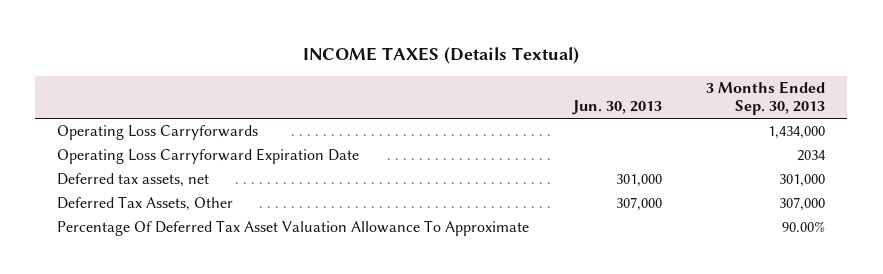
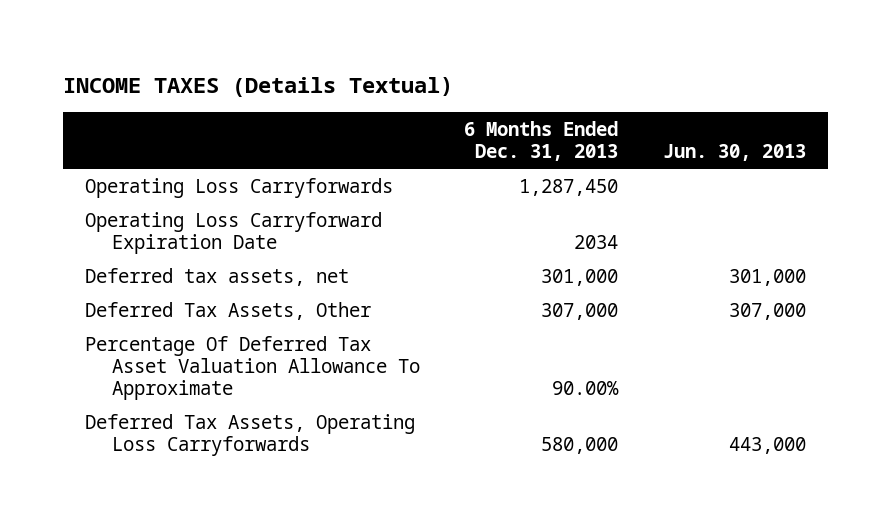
[706,80,826,116] 3 Months Ended Sep. 30, 2013 -> none
none -> [464,120,619,162] 6 Months Ended Dec. 31, 2013
none -> [85,413,416,457] Deferred Tax Assets, Operating Loss Carryforwards

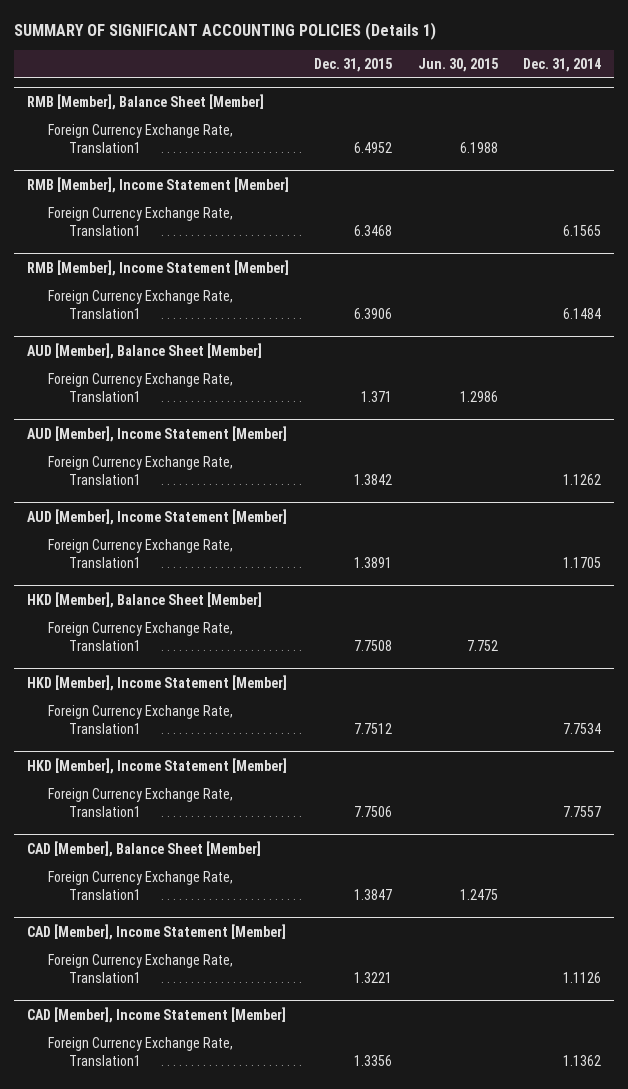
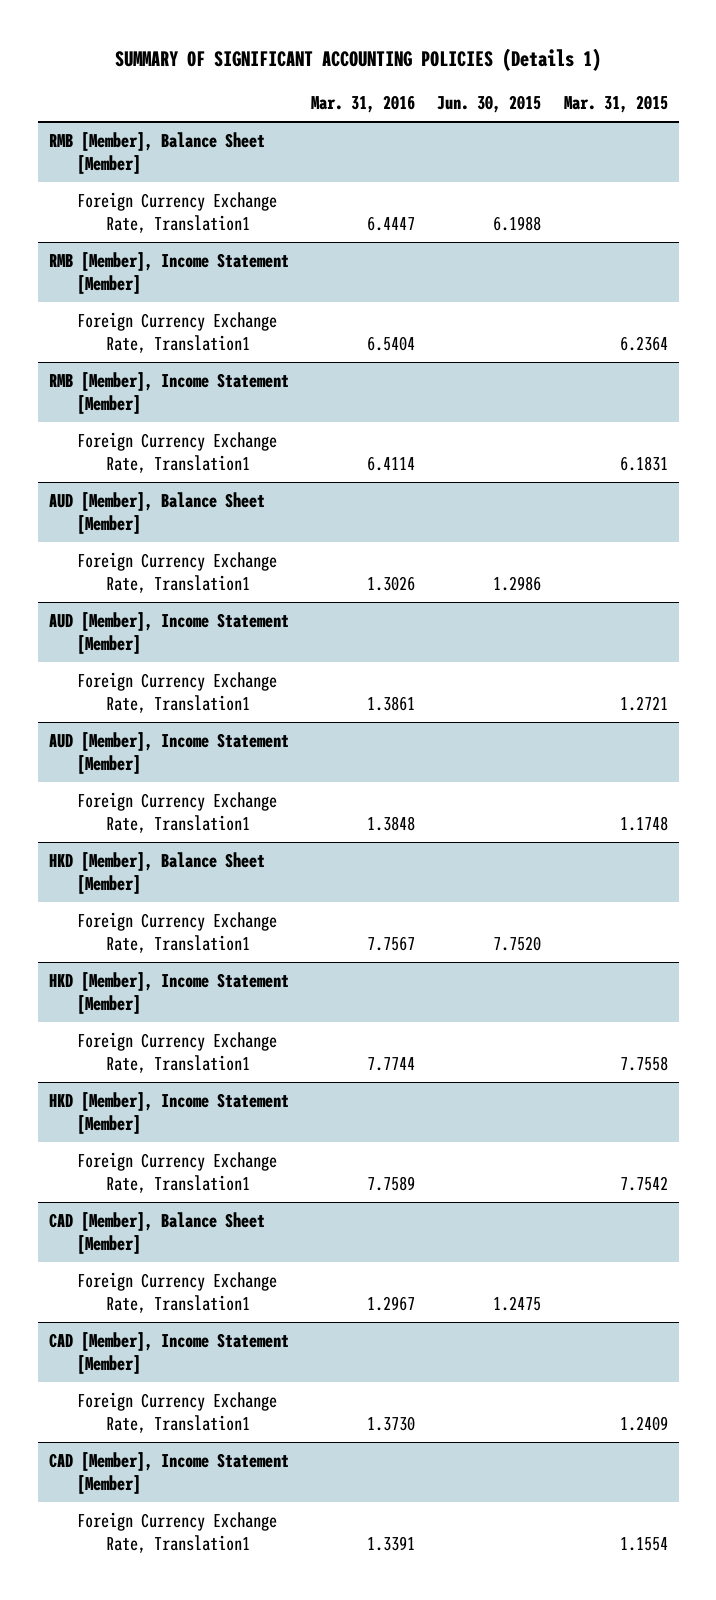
[314,57,393,72] Dec. 31, 2015 -> none
[523,57,602,72] Dec. 31, 2014 -> none
none -> [311,95,416,114] Mar. 31, 2016
none -> [563,95,668,114] Mar. 31, 2015
[466,639,498,651] 7.752 -> [493,935,542,951] 7.7520

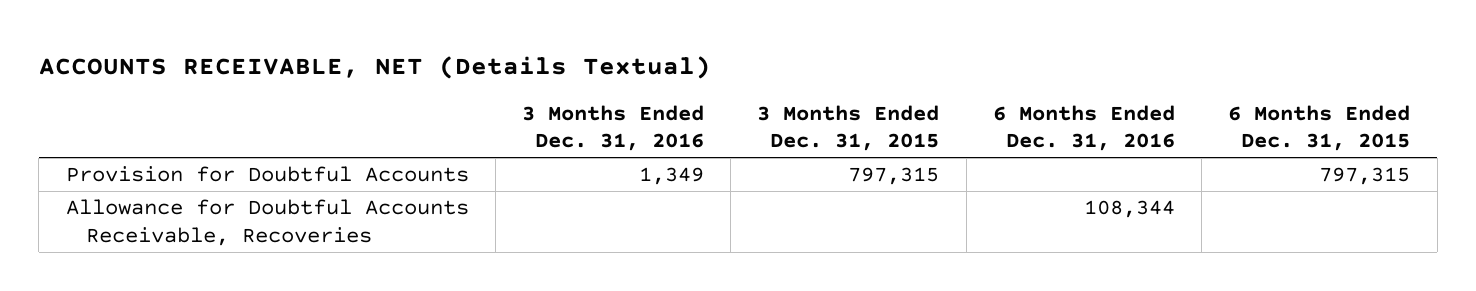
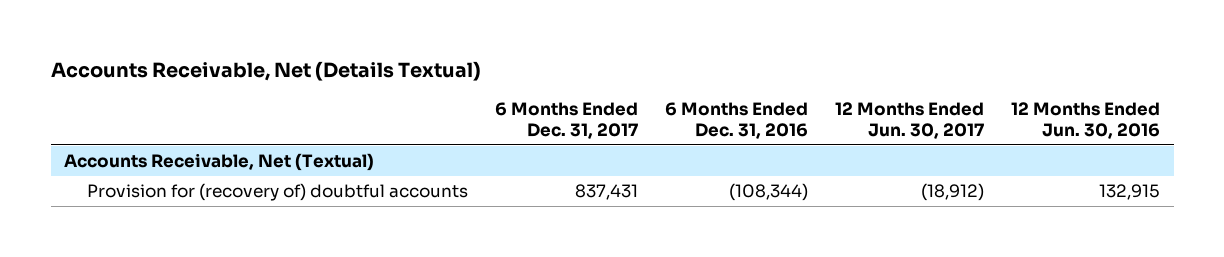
[38,55,711,79] ACCOUNTS RECEIVABLE, NET (Details Textual) -> [50,61,481,82] Accounts Receivable, Net (Details Textual)
[522,104,705,152] 3 Months Ended Dec. 31, 2016 -> none
[757,104,940,152] 3 Months Ended Dec. 31, 2015 -> none
[1228,104,1411,152] 6 Months Ended Dec. 31, 2015 -> none
none -> [495,102,639,139] 6 Months Ended Dec. 31, 2017
none -> [835,102,985,139] 12 Months Ended Jun. 30, 2017
none -> [1011,102,1161,139] 12 Months Ended Jun. 30, 2016
[65,166,469,183] Provision for Doubtful Accounts -> none
none -> [64,152,375,171] Accounts Receivable, Net (Textual)
[65,199,469,247] Allowance for Doubtful Accounts Receivable, Recoveries -> [87,182,469,201] Provision for (recovery of) doubtful accounts
[1083,200,1175,219] 108,344 -> [729,182,809,201] (108,344)

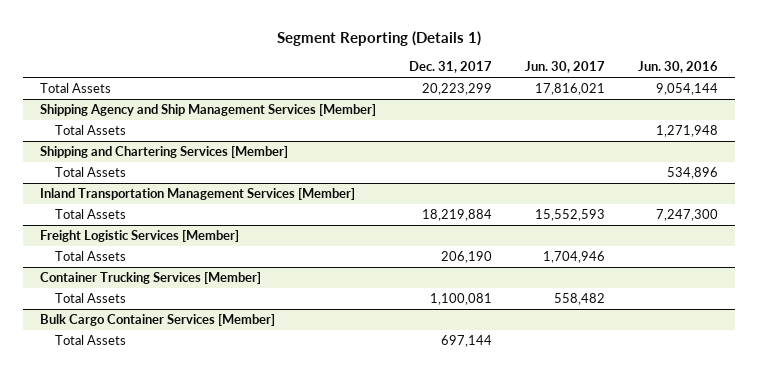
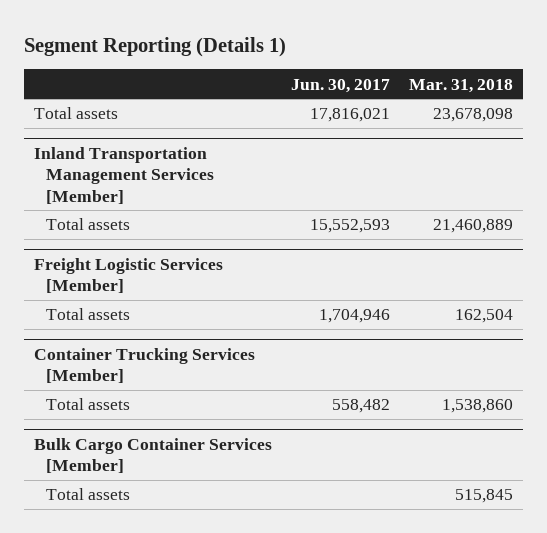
[408,61,492,74] Dec. 31, 2017 -> none
[638,61,719,74] Jun. 30, 2016 -> none
none -> [408,78,513,93] Mar. 31, 2018
[39,104,376,117] Shipping Agency and Ship Management Services [Member] -> none
[55,125,127,136] Total Assets -> none
[39,146,288,159] Shipping and Chartering Services [Member] -> none
[55,167,127,178] Total Assets -> none
[39,83,111,94] Total Assets -> [33,107,118,120] Total assets
[55,209,127,220] Total Assets -> [46,218,131,231] Total assets
[55,251,127,262] Total Assets -> [46,308,131,321] Total assets
[55,293,127,304] Total Assets -> [46,398,131,411] Total assets
[55,335,127,346] Total Assets -> [46,488,131,501] Total assets

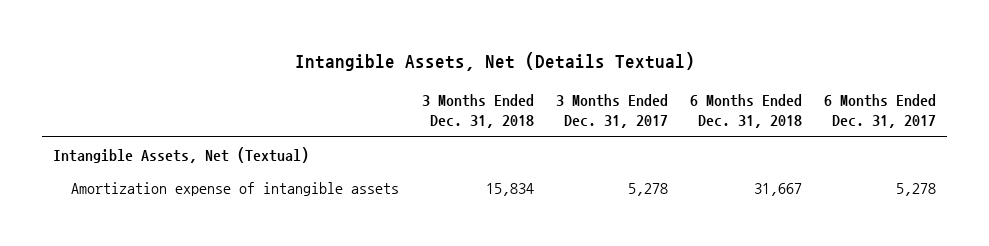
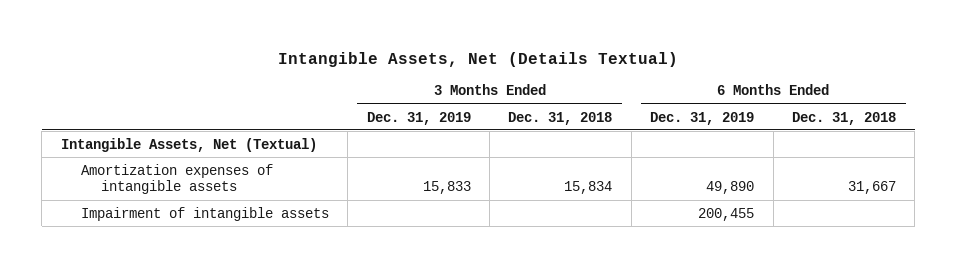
[555,93,668,129] 3 Months Ended Dec. 31, 2017 -> none
[823,93,936,129] 6 Months Ended Dec. 31, 2017 -> none
none -> [366,111,471,125] Dec. 31, 2019
none -> [650,111,755,125] Dec. 31, 2019
[71,181,400,196] Amortization expense of intangible assets -> [80,163,273,195] Amortization expenses of intangible assets
none -> [80,206,329,221] Impairment of intangible assets

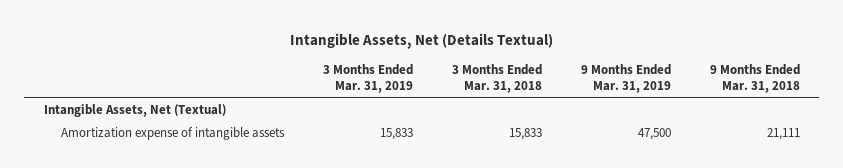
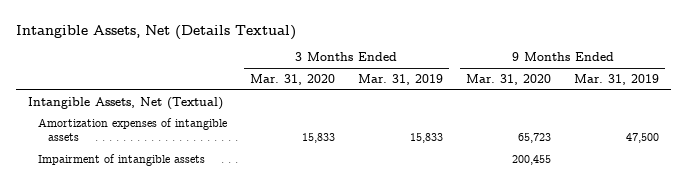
[452,63,543,94] 3 Months Ended Mar. 31, 2018 -> none
[709,63,800,94] 9 Months Ended Mar. 31, 2018 -> none
none -> [249,73,335,85] Mar. 31, 2020
none -> [466,73,552,85] Mar. 31, 2020
[61,126,286,140] Amortization expense of intangible assets -> [37,117,227,142] Amortization expenses of intangible assets
none -> [37,153,205,166] Impairment of intangible assets

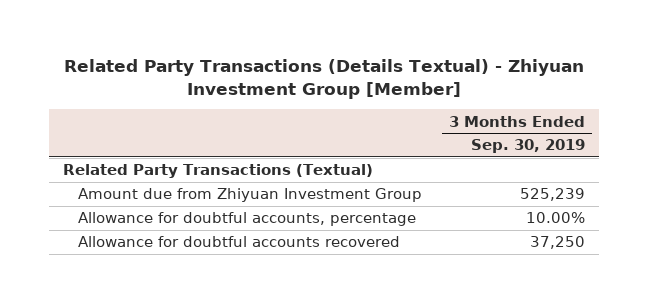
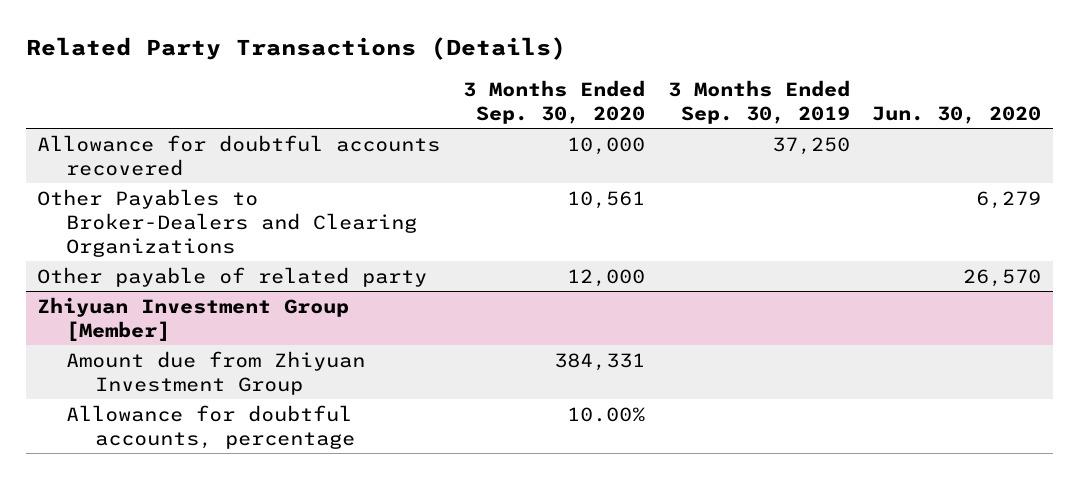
[63,58,584,99] Related Party Transactions (Details Textual) - Zhiyuan Investment Group [Member] -> [25,37,566,61] Related Party Transactions (Details)
none -> [462,79,645,124] 3 Months Ended Sep. 30, 2020
none -> [872,105,1042,124] Jun. 30, 2020
[62,164,373,179] Related Party Transactions (Textual) -> none
[77,188,422,203] Amount due from Zhiyuan Investment Group -> none
[77,212,416,227] Allowance for doubtful accounts, percentage -> none
none -> [37,188,418,257] Other Payables to Broker-Dealers and Clearing Organizations
none -> [37,266,428,287] Other payable of related party
none -> [37,296,350,341] Zhiyuan Investment Group [Member]
none -> [66,350,366,395] Amount due from Zhiyuan Investment Group
none -> [66,404,356,449] Allowance for doubtful accounts, percentage

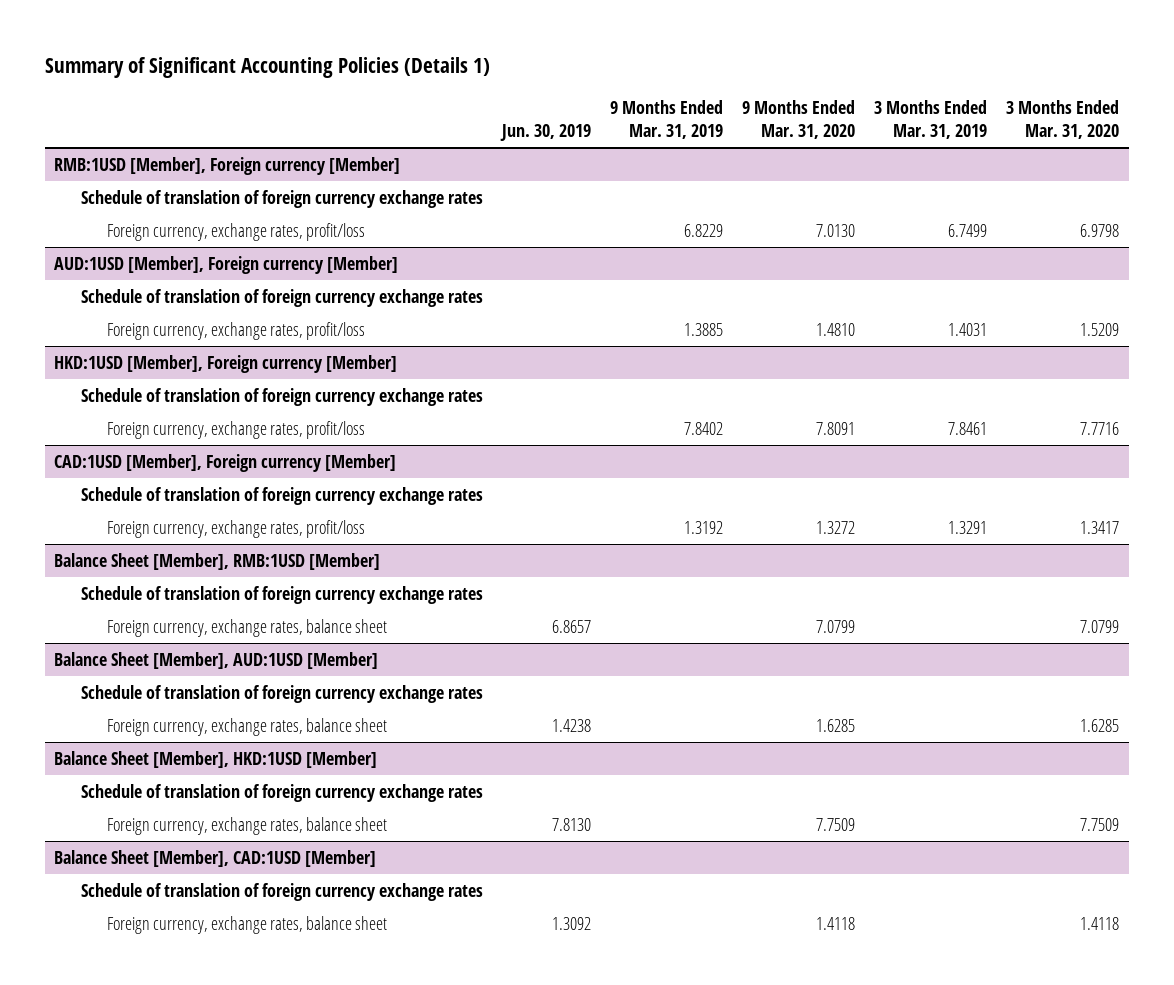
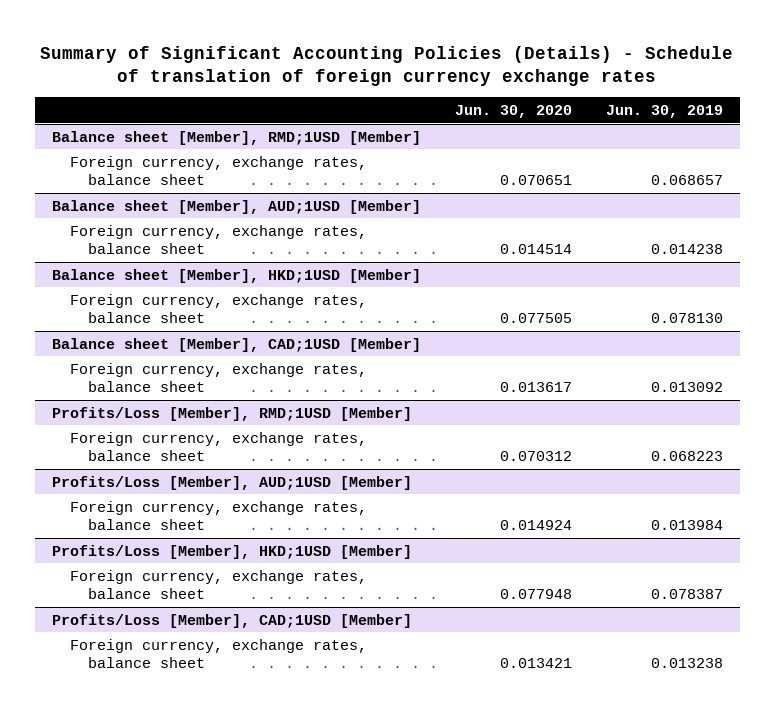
[44,56,490,78] Summary of Significant Accounting Policies (Details 1) -> [40,45,734,87] Summary of Significant Accounting Policies (Details) - Schedule of translation of foreign currency exchange rates
[609,100,723,140] 9 Months Ended Mar. 31, 2019 -> none
[742,100,856,140] 9 Months Ended Mar. 31, 2020 -> none
[874,100,988,140] 3 Months Ended Mar. 31, 2019 -> none
[1006,100,1120,140] 3 Months Ended Mar. 31, 2020 -> none
none -> [454,105,572,119] Jun. 30, 2020
[54,157,401,176] RMB:1USD [Member], Foreign currency [Member] -> none
[80,190,483,209] Schedule of translation of foreign currency exchange rates -> none
[107,223,366,242] Foreign currency, exchange rates, profit/loss -> none
[54,256,399,275] AUD:1USD [Member], Foreign currency [Member] -> none
[80,289,483,308] Schedule of translation of foreign currency exchange rates -> none
[107,322,366,341] Foreign currency, exchange rates, profit/loss -> none
[54,355,398,374] HKD:1USD [Member], Foreign currency [Member] -> none
[80,388,483,407] Schedule of translation of foreign currency exchange rates -> none
[107,421,366,440] Foreign currency, exchange rates, profit/loss -> none
[54,454,397,473] CAD:1USD [Member], Foreign currency [Member] -> none
[80,487,483,506] Schedule of translation of foreign currency exchange rates -> none
[107,520,366,539] Foreign currency, exchange rates, profit/loss -> none
[80,586,483,605] Schedule of translation of foreign currency exchange rates -> none
[80,685,483,704] Schedule of translation of foreign currency exchange rates -> none
[80,784,483,803] Schedule of translation of foreign currency exchange rates -> none
[80,883,483,902] Schedule of translation of foreign currency exchange rates -> none
[54,553,381,571] Balance Sheet [Member], RMB:1USD [Member] -> [52,130,422,145] Balance sheet [Member], RMD;1USD [Member]
[551,620,591,634] 6.8657 -> [650,174,723,185] 0.068657
[54,652,379,670] Balance Sheet [Member], AUD:1USD [Member] -> [52,199,422,214] Balance sheet [Member], AUD;1USD [Member]
[551,719,591,733] 1.4238 -> [650,243,723,254] 0.014238
[54,751,378,769] Balance Sheet [Member], HKD:1USD [Member] -> [52,268,422,283] Balance sheet [Member], HKD;1USD [Member]
[551,818,591,832] 7.8130 -> [650,312,723,323] 0.078130
[54,850,377,868] Balance Sheet [Member], CAD:1USD [Member] -> [52,337,422,352] Balance sheet [Member], CAD;1USD [Member]
[551,917,591,931] 1.3092 -> [650,381,723,392] 0.013092
none -> [52,406,413,421] Profits/Loss [Member], RMD;1USD [Member]
none -> [70,431,368,461] Foreign currency, exchange rates, balance sheet
none -> [52,475,413,490] Profits/Loss [Member], AUD;1USD [Member]
none -> [70,500,368,530] Foreign currency, exchange rates, balance sheet
none -> [52,544,413,559] Profits/Loss [Member], HKD;1USD [Member]
none -> [70,569,368,599] Foreign currency, exchange rates, balance sheet
none -> [52,613,413,628] Profits/Loss [Member], CAD;1USD [Member]
none -> [70,638,368,668] Foreign currency, exchange rates, balance sheet

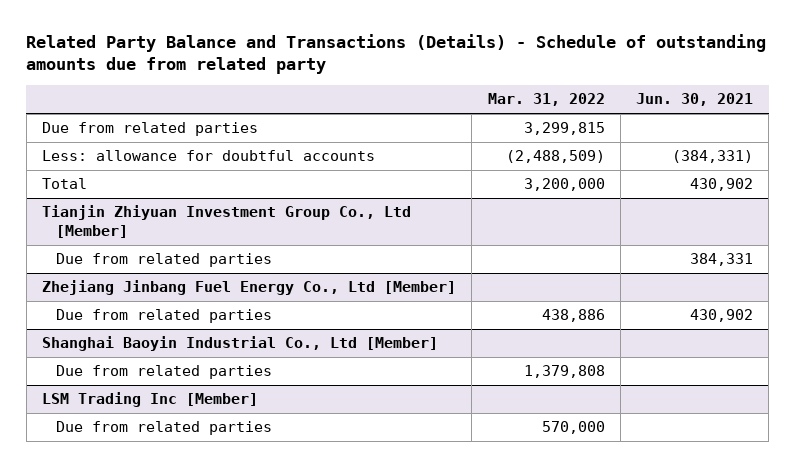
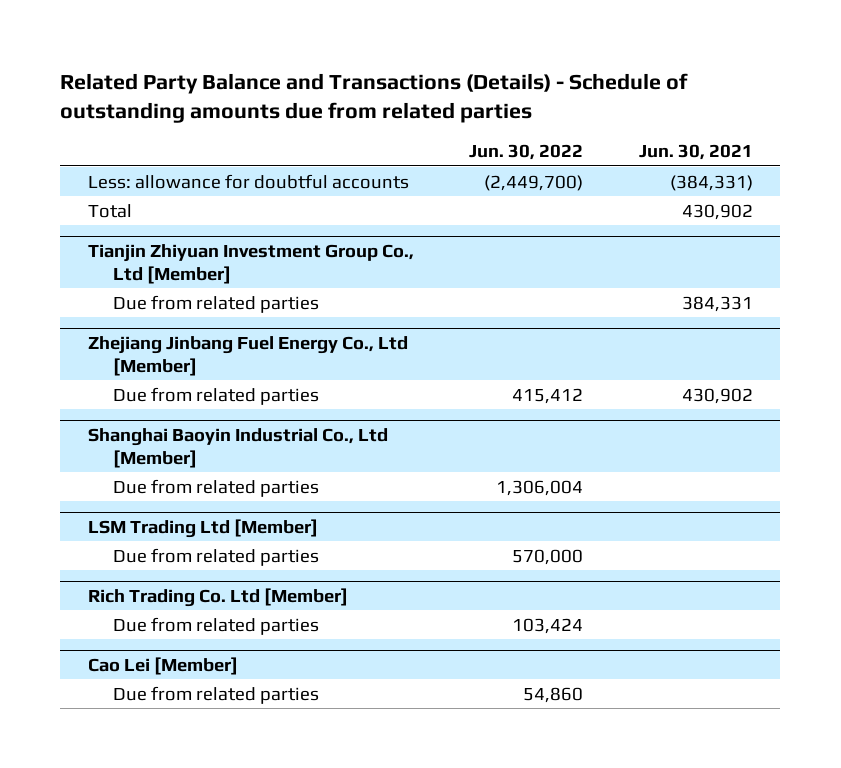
[26,34,767,75] Related Party Balance and Transactions (Details) - Schedule of outstanding amounts due from related party -> [60,73,689,124] Related Party Balance and Transactions (Details) - Schedule of outstanding amounts due from related parties
[487,93,605,107] Mar. 31, 2022 -> none
none -> [469,144,584,161] Jun. 30, 2022
[41,122,258,137] Due from related parties -> none
[41,392,258,408] LSM Trading Inc [Member] -> [88,519,319,539] LSM Trading Ltd [Member]
none -> [88,588,349,608] Rich Trading Co. Ltd [Member]
none -> [113,616,320,635] Due from related parties
none -> [88,657,239,676] Cao Lei [Member]
none -> [113,685,320,704] Due from related parties

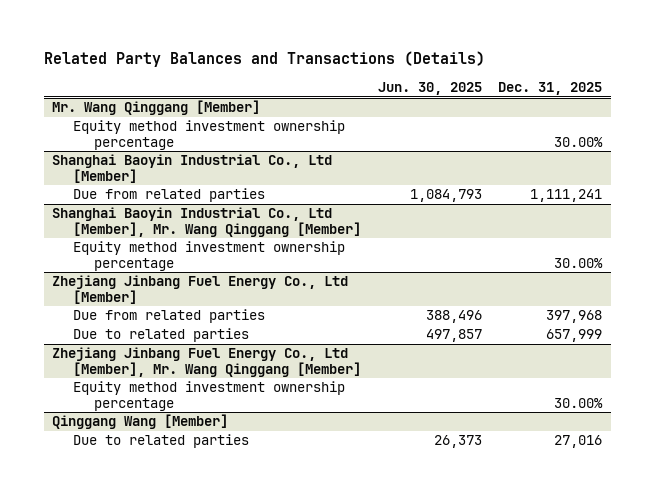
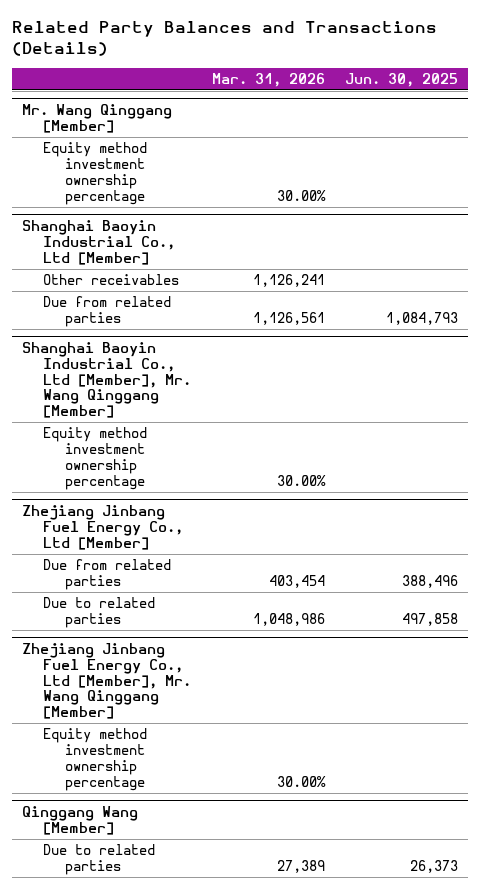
[498,82,603,96] Dec. 31, 2025 -> none
none -> [211,72,325,87] Mar. 31, 2026
none -> [43,274,180,286] Other receivables
[425,329,482,343] 497,857 -> [402,613,459,627] 497,858

